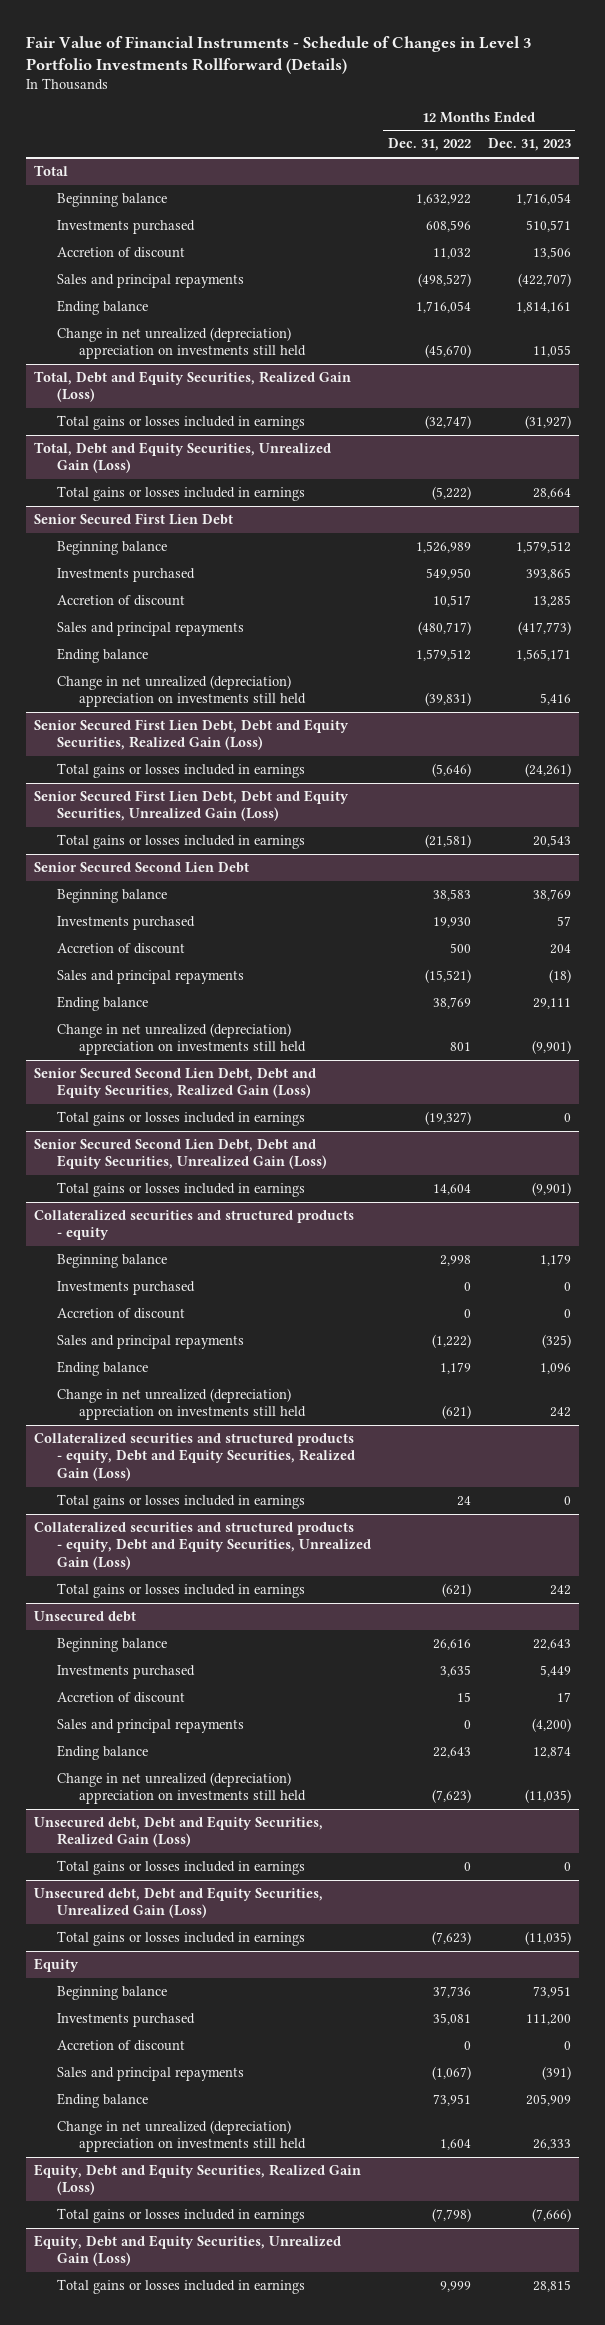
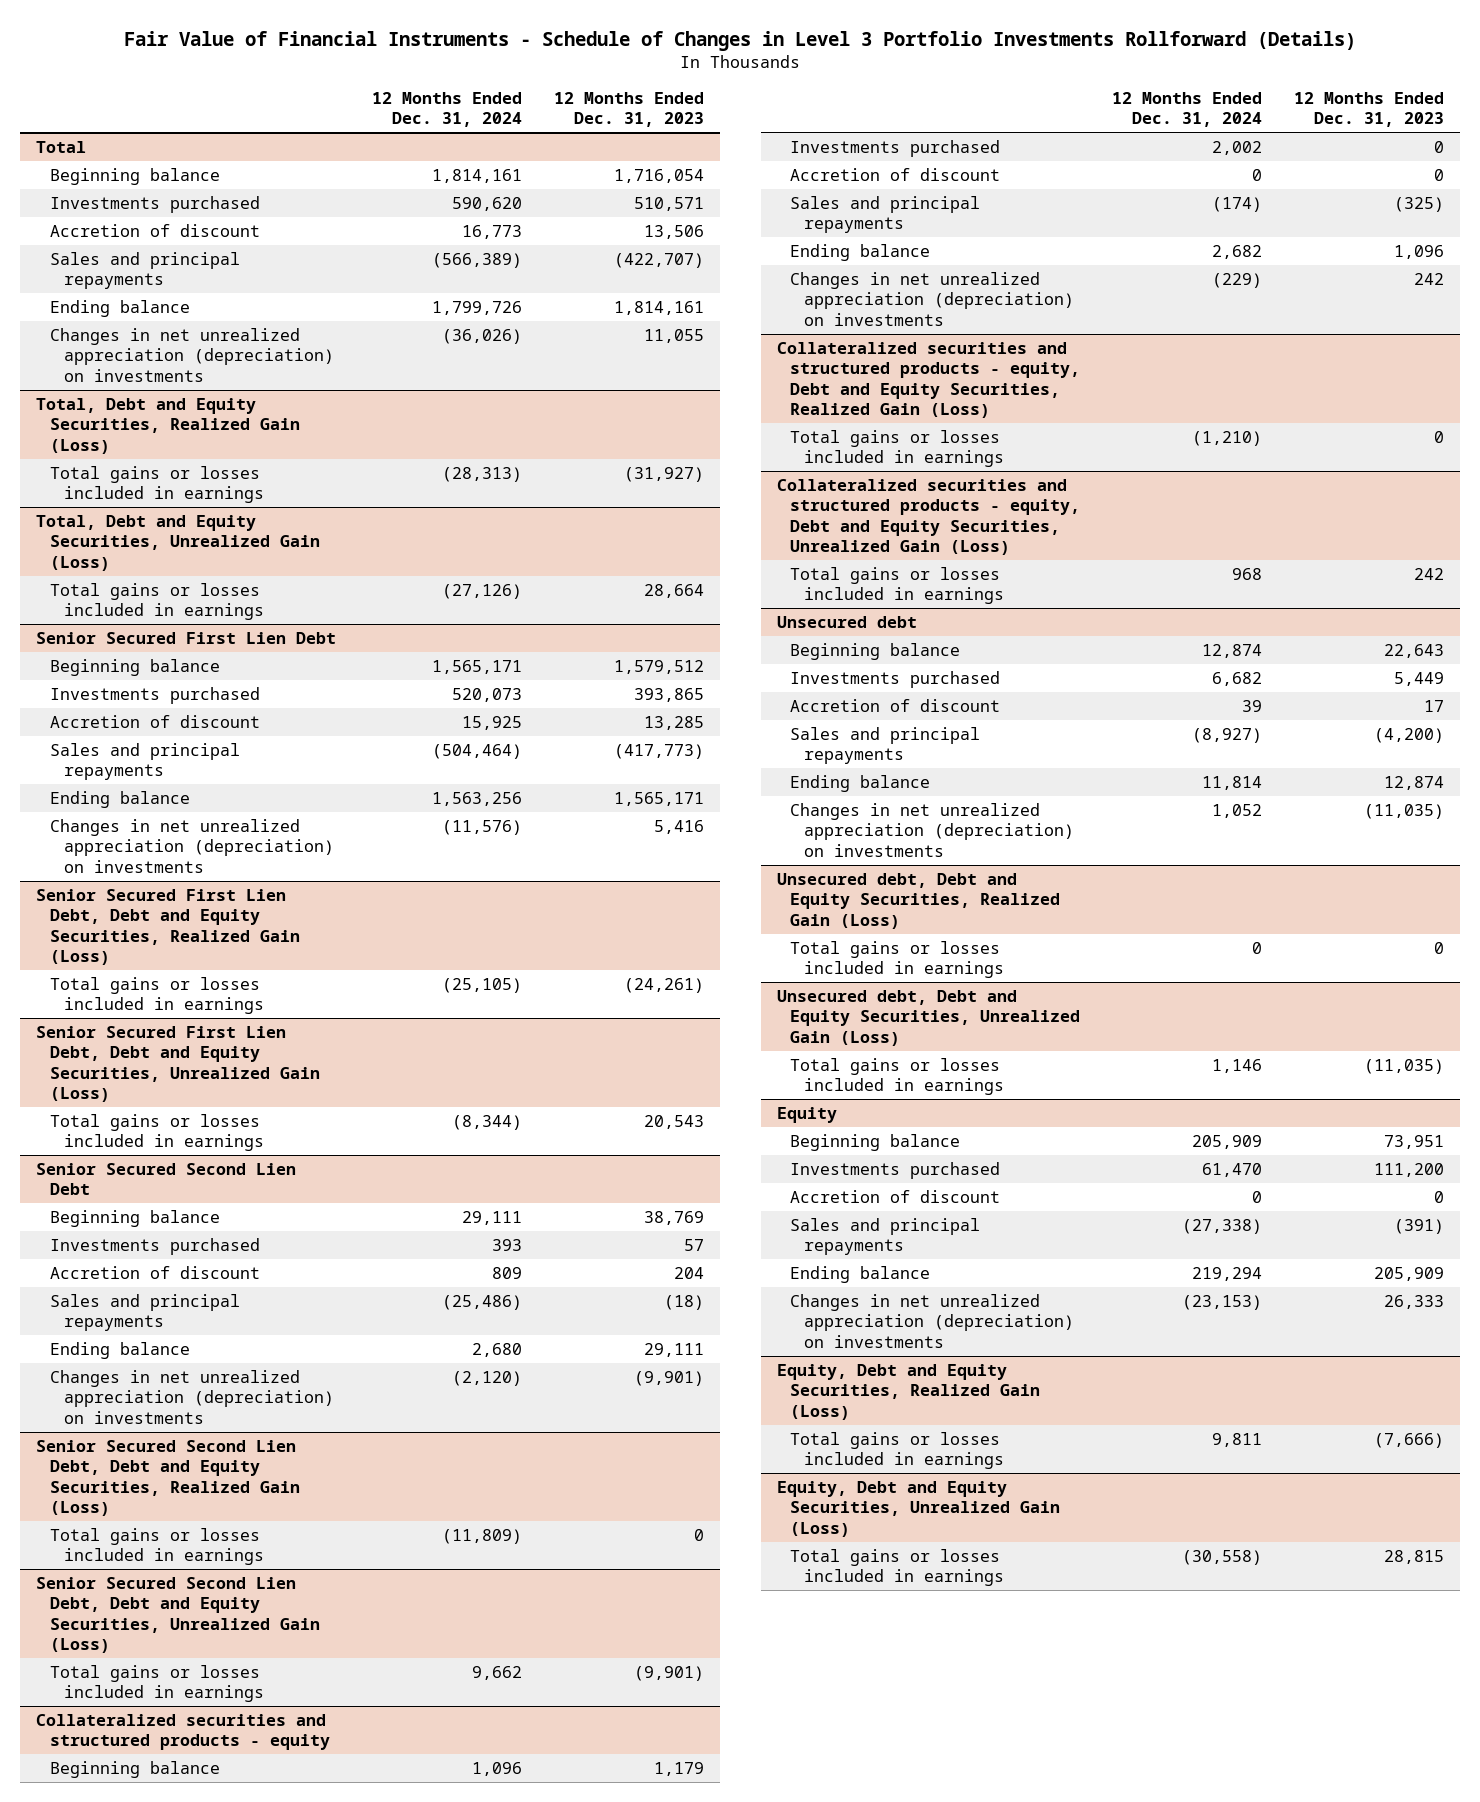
[387,138,471,152] Dec. 31, 2022 -> none
none -> [371,91,522,128] 12 Months Ended Dec. 31, 2024
[56,327,307,360] Change in net unrealized (depreciation) appreciation on investments still held -> [50,327,334,382] Changes in net unrealized appreciation (depreciation) on investments
[56,675,307,708] Change in net unrealized (depreciation) appreciation on investments still held -> [50,818,334,873] Changes in net unrealized appreciation (depreciation) on investments
[56,1023,307,1056] Change in net unrealized (depreciation) appreciation on investments still held -> [50,1369,334,1424] Changes in net unrealized appreciation (depreciation) on investments
[56,1388,307,1421] Change in net unrealized (depreciation) appreciation on investments still held -> [790,271,1075,326] Changes in net unrealized appreciation (depreciation) on investments
[56,1772,307,1805] Change in net unrealized (depreciation) appreciation on investments still held -> [790,802,1075,857] Changes in net unrealized appreciation (depreciation) on investments
[56,2120,307,2153] Change in net unrealized (depreciation) appreciation on investments still held -> [790,1293,1075,1348] Changes in net unrealized appreciation (depreciation) on investments

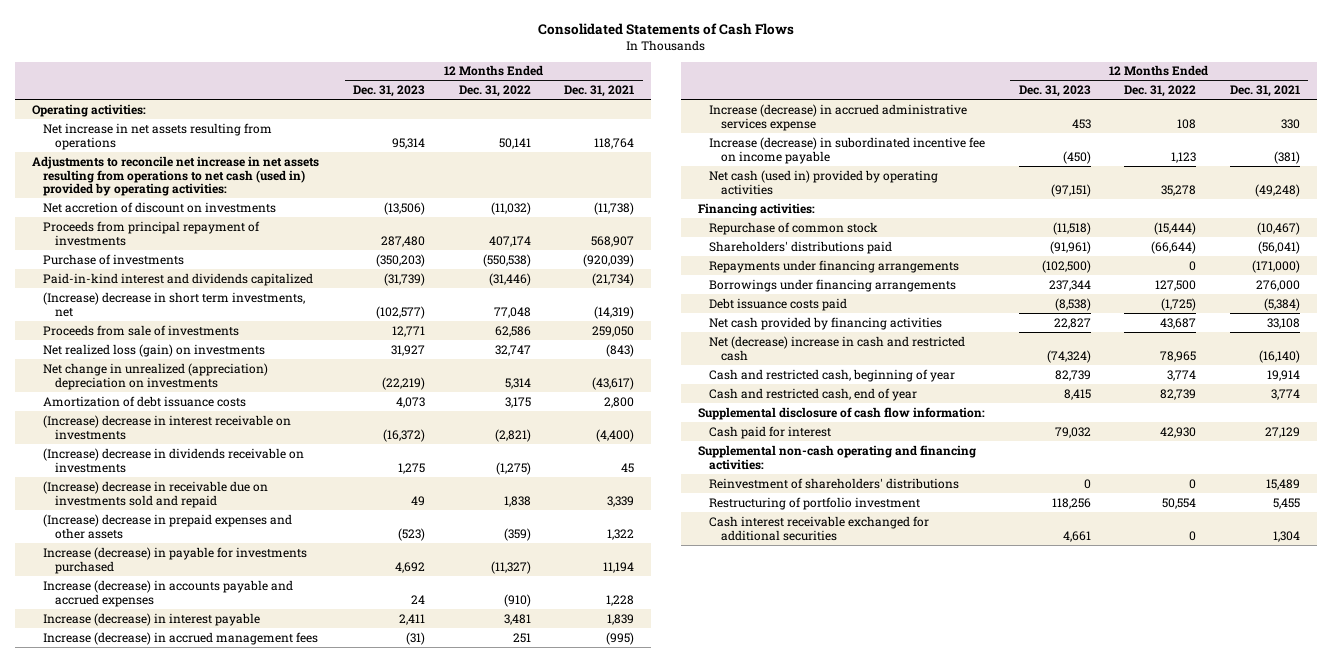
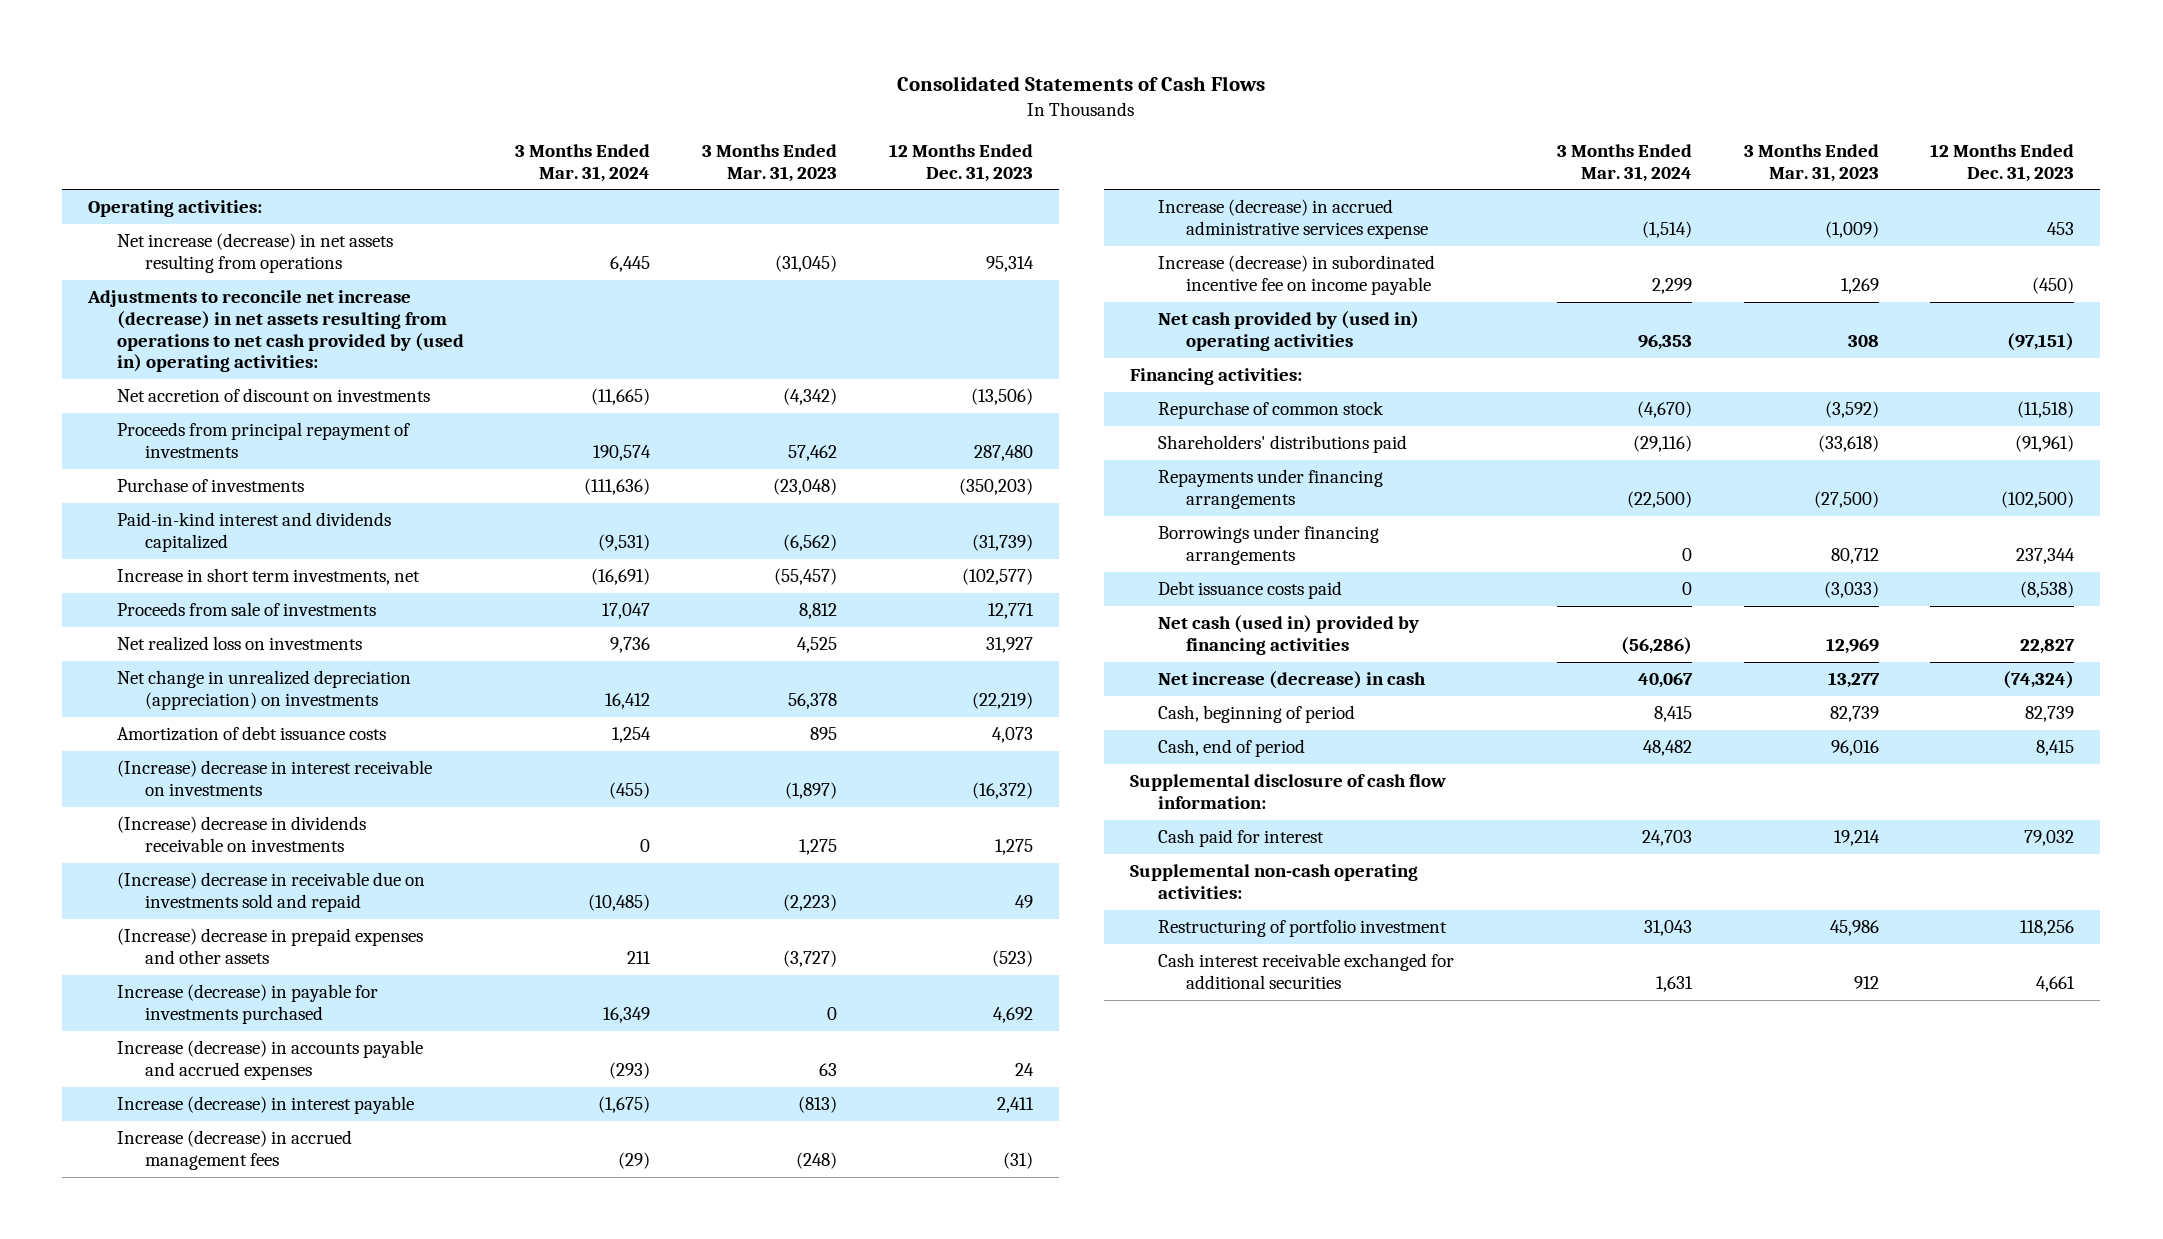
[458,85,531,98] Dec. 31, 2022 -> none
[564,85,635,98] Dec. 31, 2021 -> none
none -> [515,143,651,182] 3 Months Ended Mar. 31, 2024
none -> [701,143,837,182] 3 Months Ended Mar. 31, 2023
[43,122,273,150] Net increase in net assets resulting from operations -> [116,233,393,273] Net increase (decrease) in net assets resulting from operations
[31,155,319,197] Adjustments to reconcile net increase in net assets resulting from operations to net cash (used in) provided by operating activities: -> [87,290,464,373] Adjustments to reconcile net increase (decrease) in net assets resulting from operations to net cash provided by (used in) operating activities:
[43,291,306,317] (Increase) decrease in short term investments, net -> [116,568,420,586] Increase in short term investments, net
[43,343,266,357] Net realized loss (gain) on investments -> [116,636,362,652] Net realized loss on investments
[43,362,269,390] Net change in unrealized (appreciation) depreciation on investments -> [116,670,411,710] Net change in unrealized depreciation (appreciation) on investments
[709,169,939,195] Net cash (used in) provided by operating activities -> [1158,311,1420,351] Net cash provided by (used in) operating activities
[709,316,943,330] Net cash provided by financing activities -> [1158,615,1420,655] Net cash (used in) provided by financing activities
[709,335,966,361] Net (decrease) increase in cash and restricted cash -> [1158,671,1427,690] Net increase (decrease) in cash
[709,368,956,382] Cash and restricted cash, beginning of year -> [1158,705,1356,724] Cash, beginning of period
[709,387,918,401] Cash and restricted cash, end of year -> [1158,739,1306,758] Cash, end of period
[709,477,960,489] Reinvestment of shareholders' distributions -> none
[697,444,976,470] Supplemental non-cash operating and financing activities: -> [1130,864,1419,899] Supplemental non-cash operating activities:

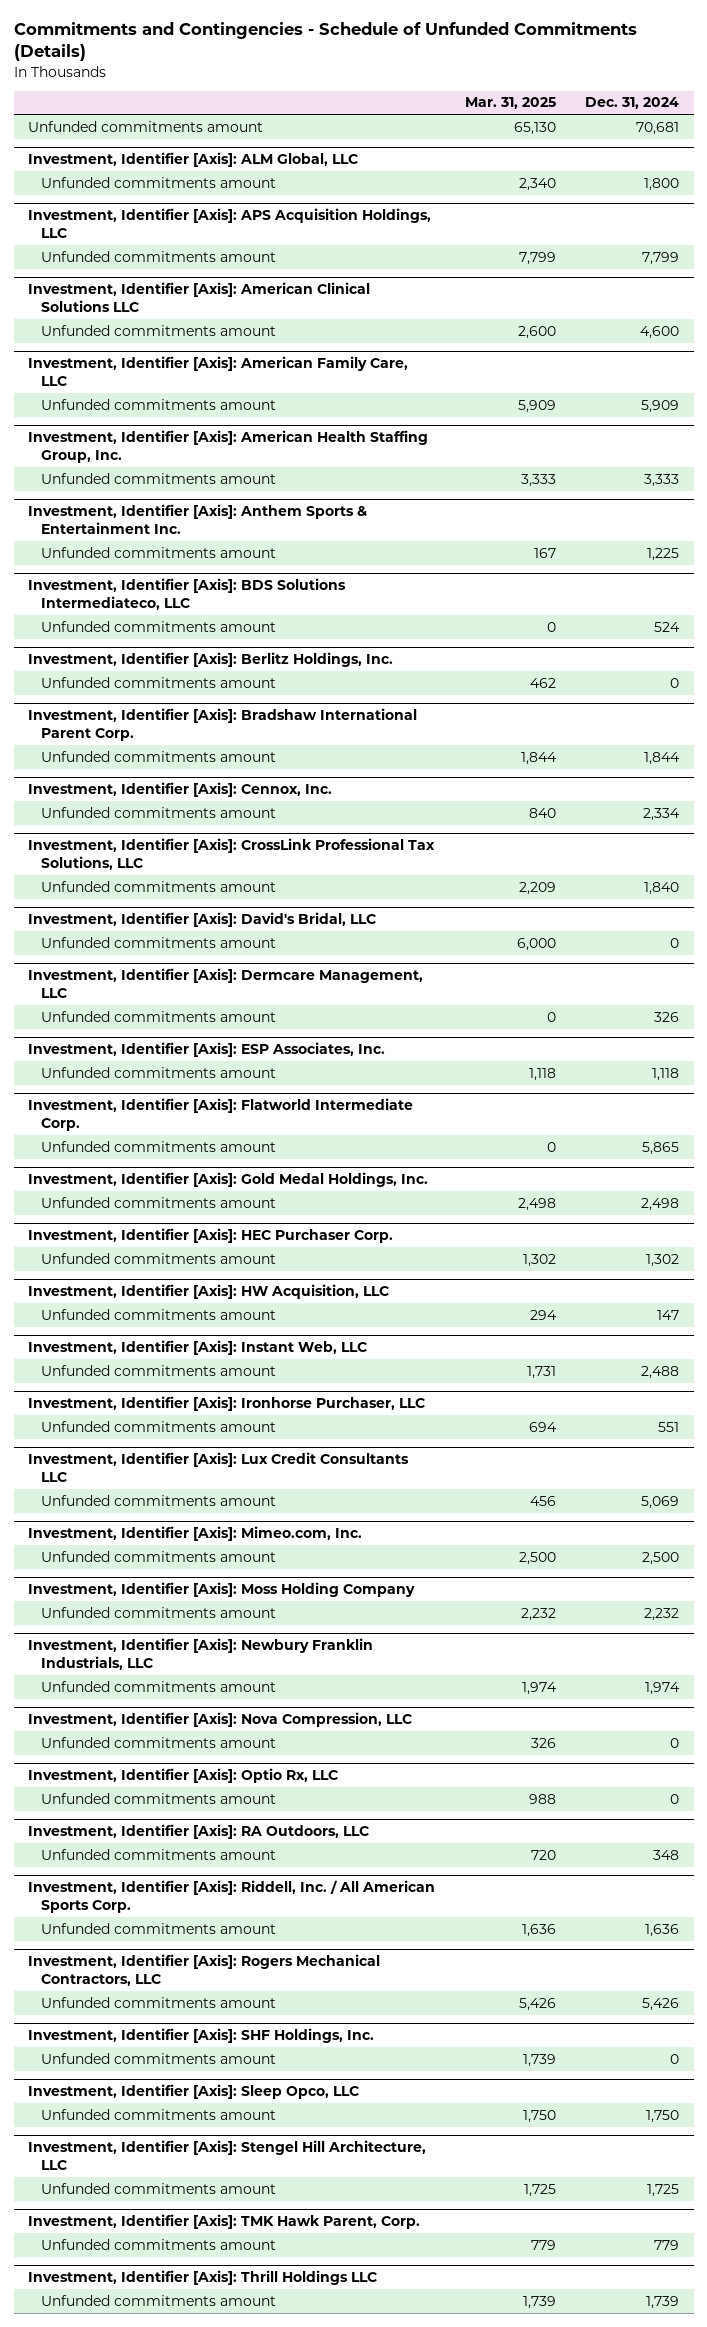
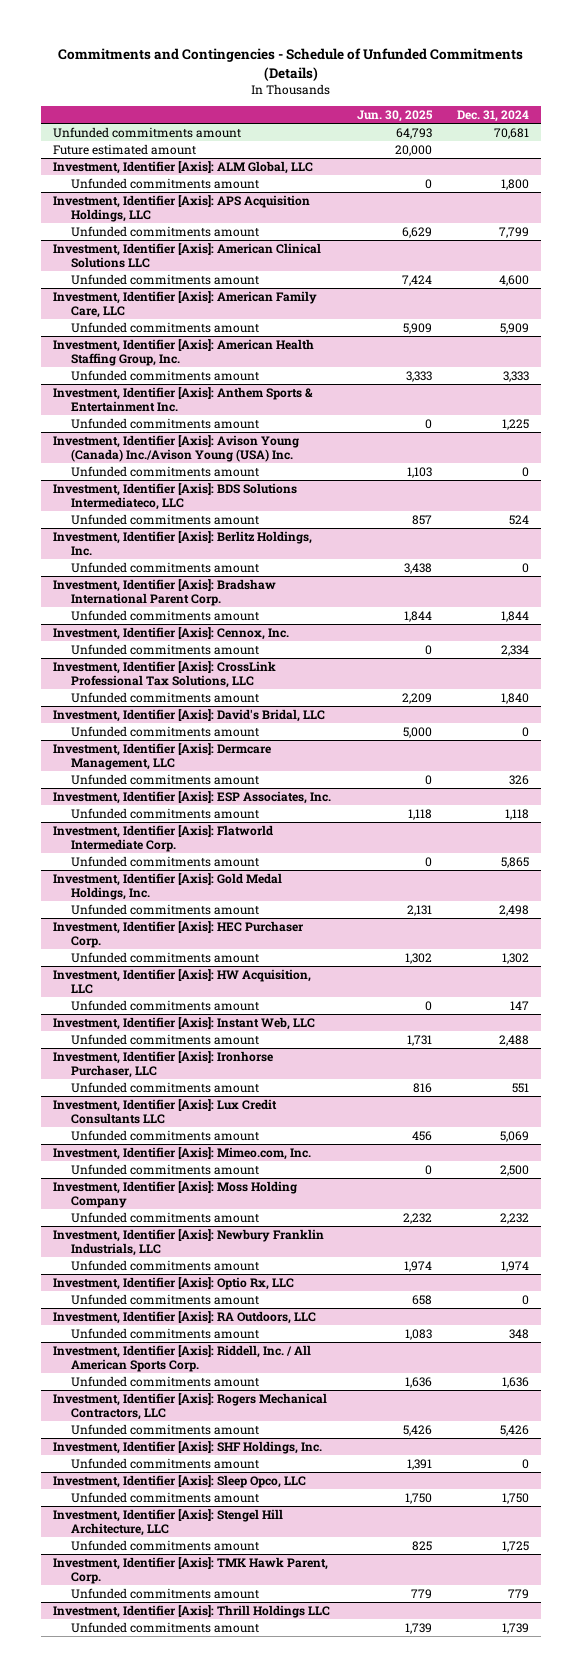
[464,97,556,110] Mar. 31, 2025 -> none
none -> [356,109,433,122] Jun. 30, 2025
none -> [53,143,197,155] Future estimated amount
none -> [53,434,300,463] Investment, Identifier [Axis]: Avison Young (Canada) Inc./Avison Young (USA) Inc.
none -> [70,465,259,477] Unfunded commitments amount
[28,1712,413,1728] Investment, Identifier [Axis]: Nova Compression, LLC -> none
[40,1736,276,1748] Unfunded commitments amount -> none

